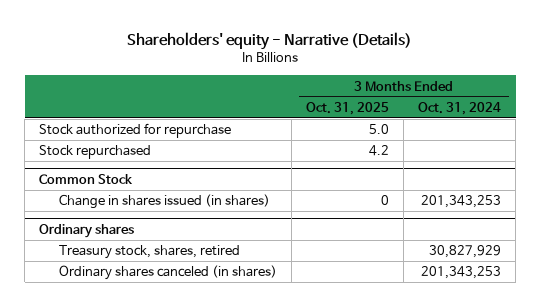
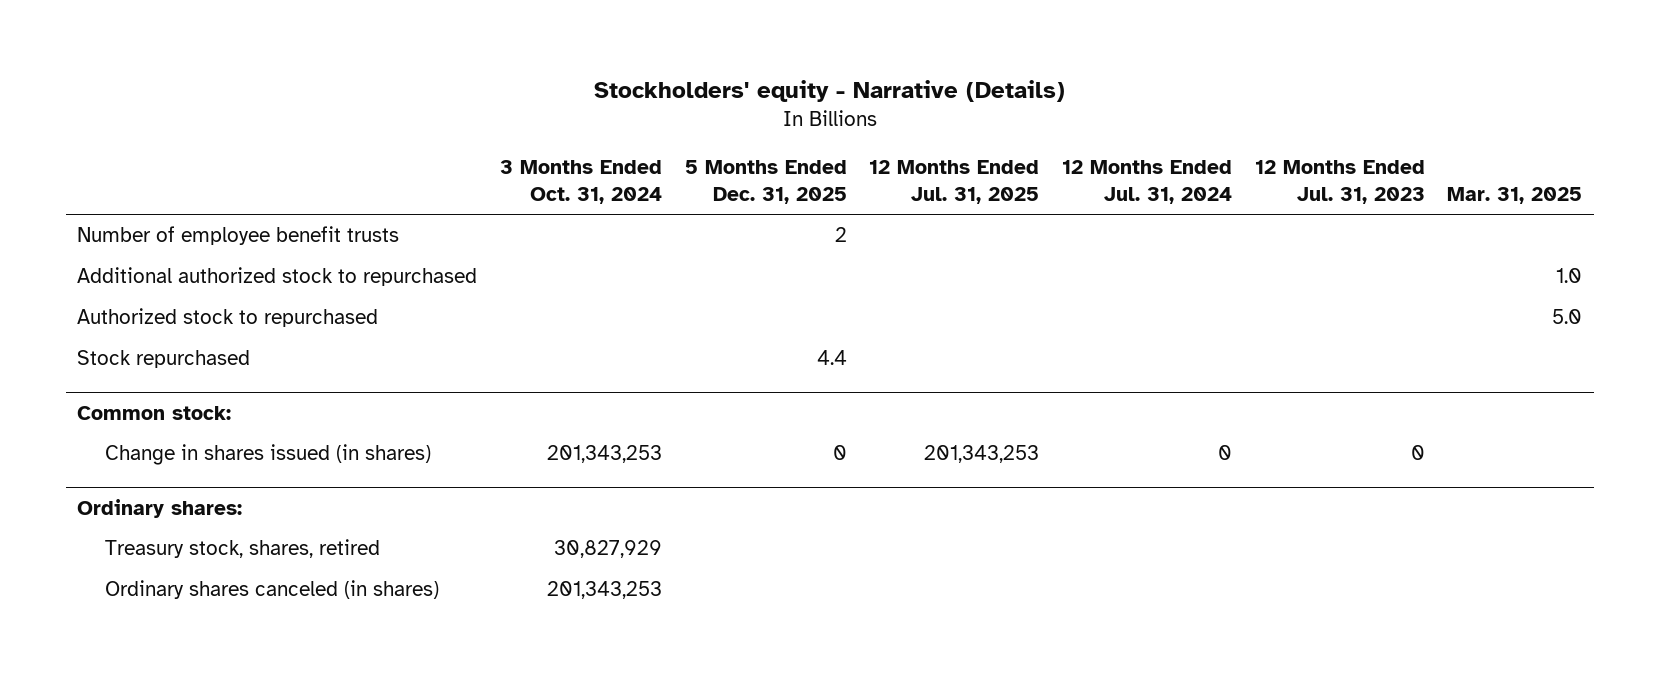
[127,31,413,50] Shareholders' equity - Narrative (Details) -> [593,80,1065,103] Stockholders' equity - Narrative (Details)
[305,101,389,115] Oct. 31, 2025 -> none
none -> [684,160,847,205] 5 Months Ended Dec. 31, 2025
none -> [869,160,1040,205] 12 Months Ended Jul. 31, 2025
none -> [1062,160,1233,205] 12 Months Ended Jul. 31, 2024
none -> [1254,160,1425,205] 12 Months Ended Jul. 31, 2023
none -> [1447,187,1583,205] Mar. 31, 2025
none -> [77,226,400,246] Number of employee benefit trusts
none -> [77,267,478,287] Additional authorized stock to repurchased
[39,123,232,139] Stock authorized for repurchase -> [77,308,379,328] Authorized stock to repurchased
[39,174,134,185] Common Stock -> [77,405,232,420] Common stock:
[39,224,135,239] Ordinary shares -> [77,498,243,518] Ordinary shares:

